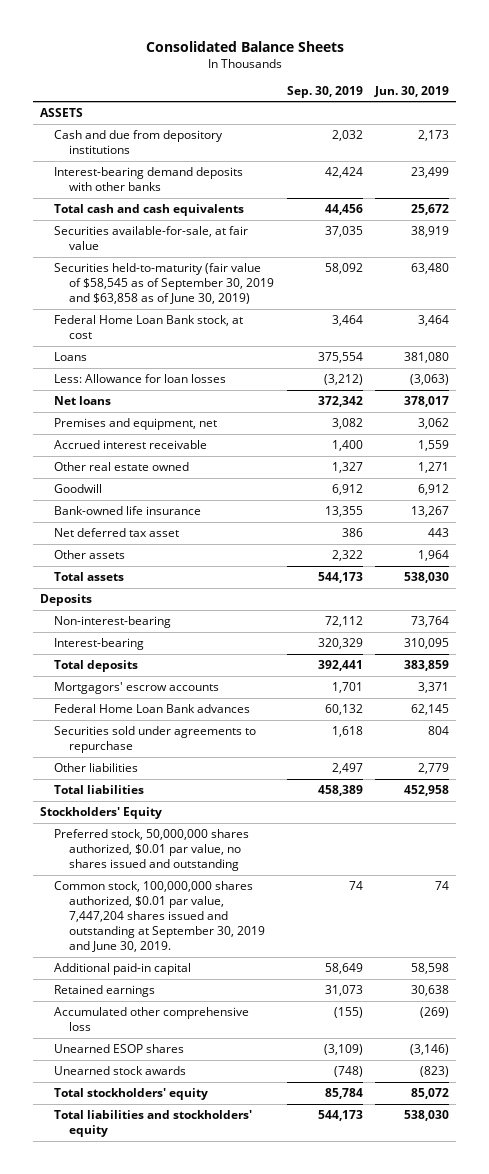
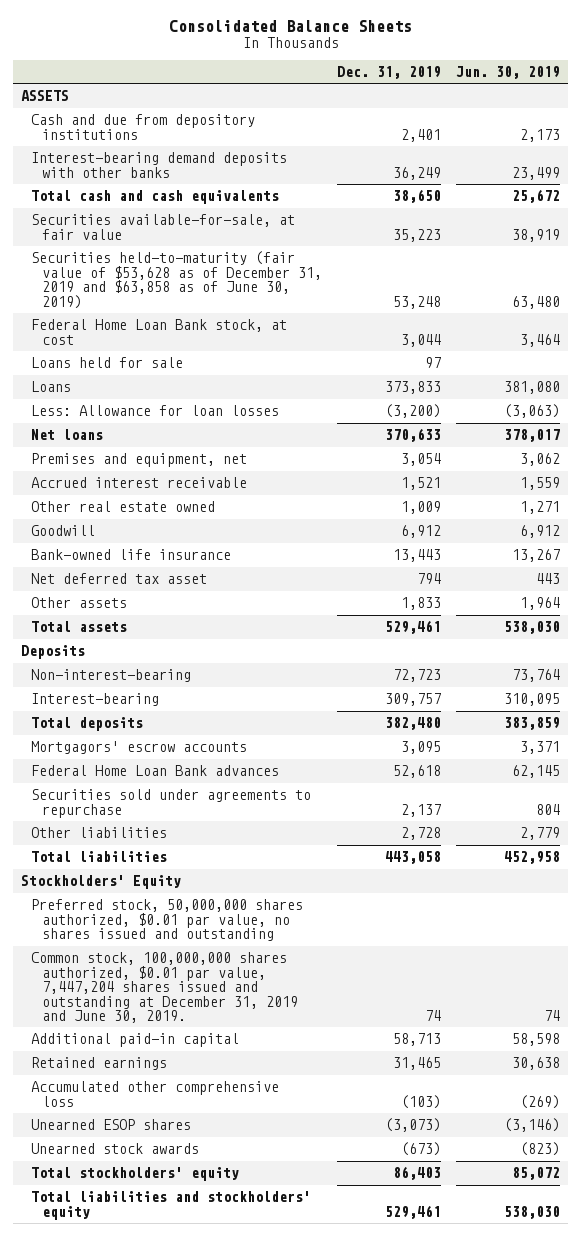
[286,85,363,98] Sep. 30, 2019 -> none
none -> [337,65,442,79] Dec. 31, 2019
[54,262,274,305] Securities held-to-maturity (fair value of $58,545 as of September 30, 2019 and $63,858 as of June 30, 2019) -> [31,251,323,309] Securities held-to-maturity (fair value of $53,628 as of December 31, 2019 and $63,858 as of June 30, 2019)
none -> [31,357,184,369] Loans held for sale
[54,880,265,953] Common stock, 100,000,000 shares authorized, $0.01 par value, 7,447,204 shares issued and outstanding at September 30, 2019 and June 30, 2019. -> [31,952,299,1024] Common stock, 100,000,000 shares authorized, $0.01 par value, 7,447,204 shares issued and outstanding at December 31, 2019 and June 30, 2019.

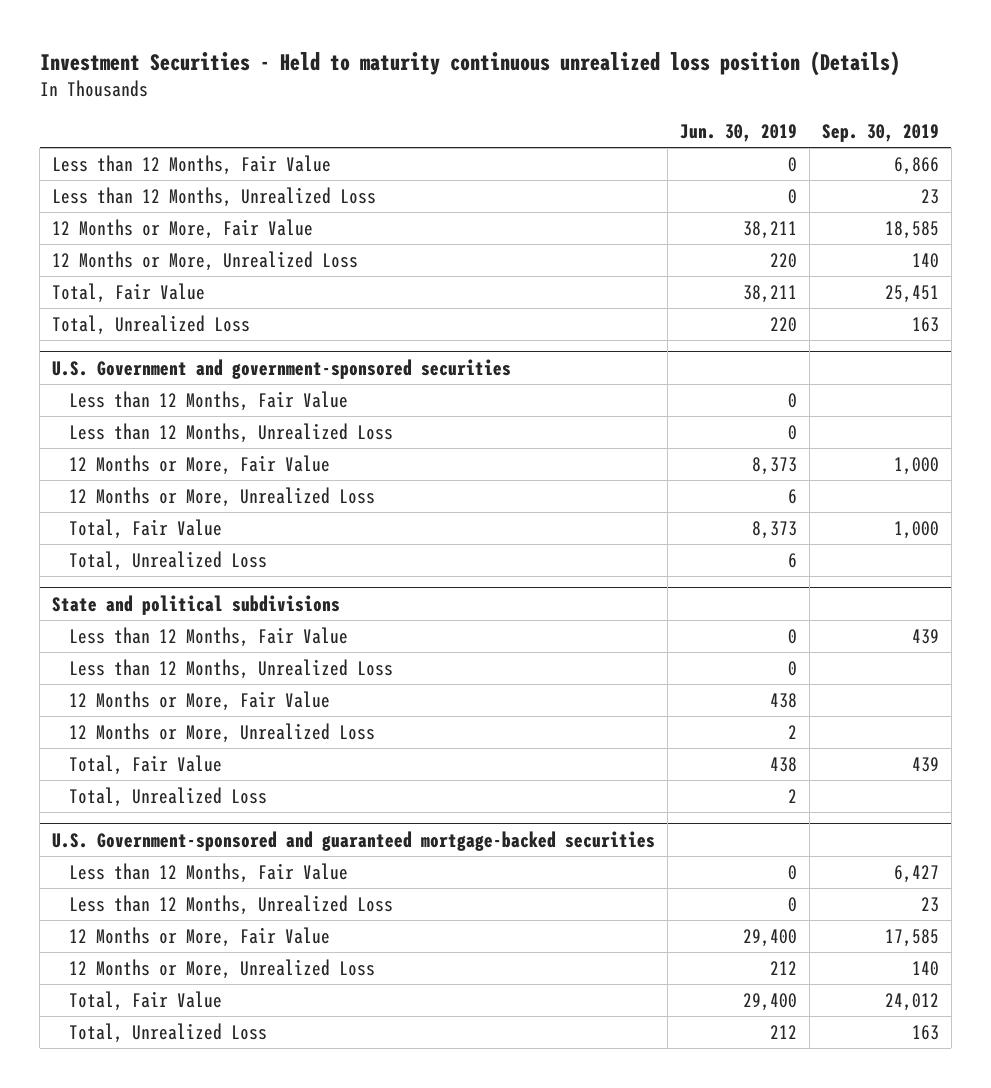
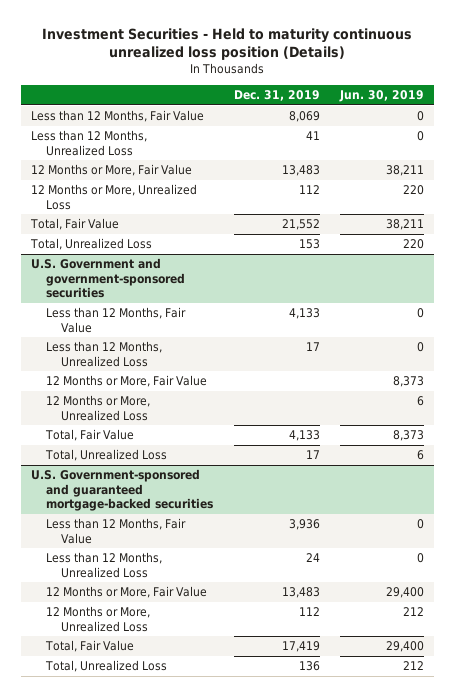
[822,124,940,143] Sep. 30, 2019 -> none
none -> [233,89,320,101] Dec. 31, 2019
[52,594,341,615] State and political subdivisions -> none
[69,626,349,647] Less than 12 Months, Fair Value -> none
[69,658,394,679] Less than 12 Months, Unrealized Loss -> none
[69,690,331,711] 12 Months or More, Fair Value -> none
[69,722,376,743] 12 Months or More, Unrealized Loss -> none
[69,754,223,775] Total, Fair Value -> none
[69,786,268,807] Total, Unrealized Loss -> none

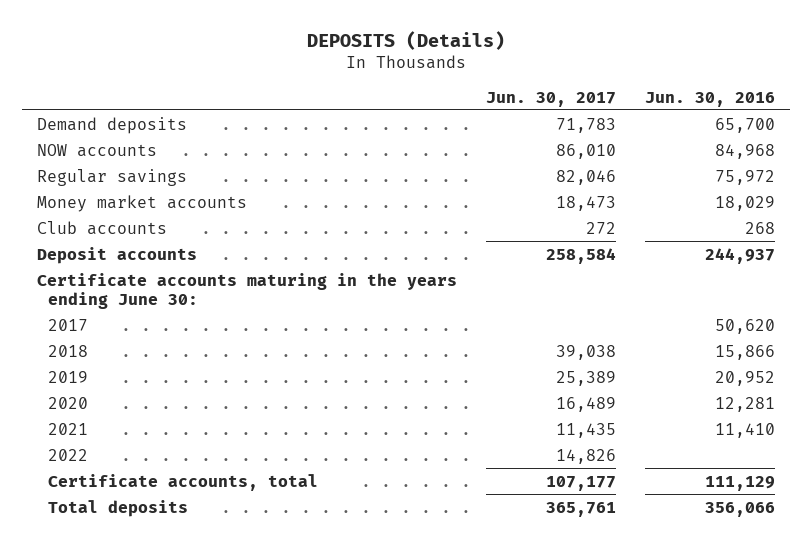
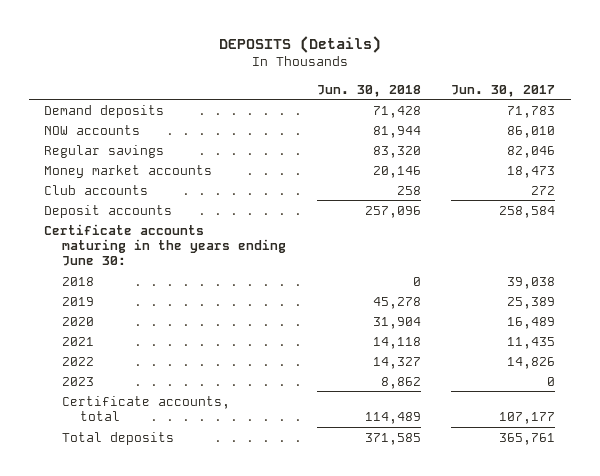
[645,91,776,107] Jun. 30, 2016 -> none
none -> [316,84,421,97] Jun. 30, 2018
[47,318,88,331] 2017 -> none
none -> [62,376,95,386] 2023

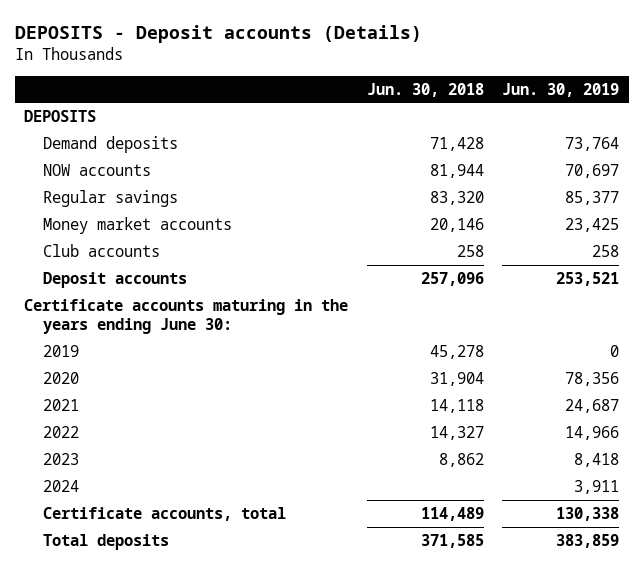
[218,35,381,53] DEPOSITS (Details) -> [14,25,422,44] DEPOSITS - Deposit accounts (Details)
[451,84,556,97] Jun. 30, 2017 -> none
none -> [502,82,620,97] Jun. 30, 2019
none -> [24,110,97,123] DEPOSITS
[62,276,95,286] 2018 -> none
none -> [43,480,80,493] 2024

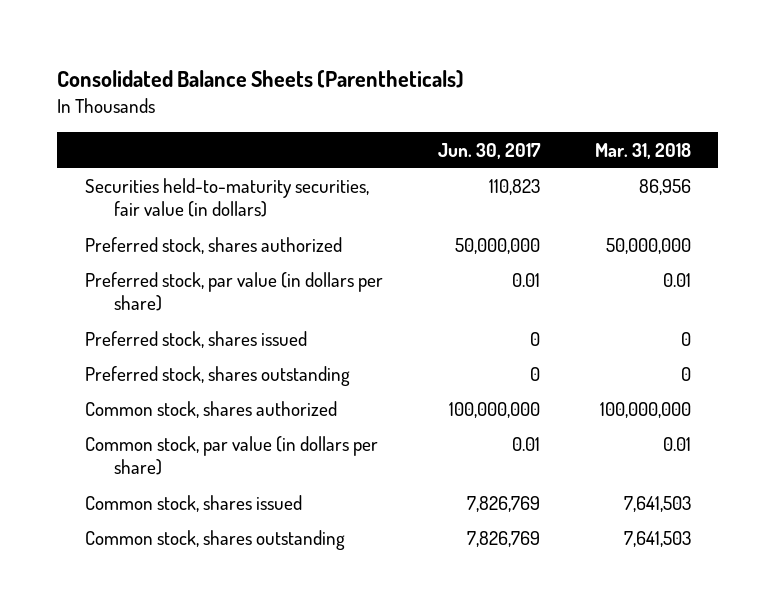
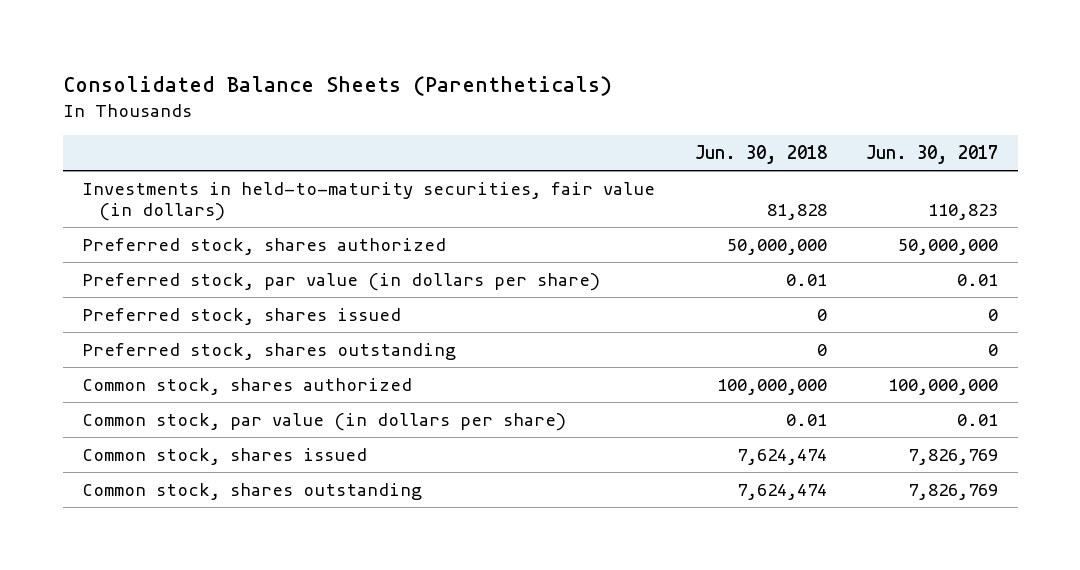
[594,142,691,159] Mar. 31, 2018 -> none
none -> [694,145,827,165] Jun. 30, 2018
[84,177,369,218] Securities held-to-maturity securities, fair value (in dollars) -> [82,181,656,222] Investments in held-to-maturity securities, fair value (in dollars)

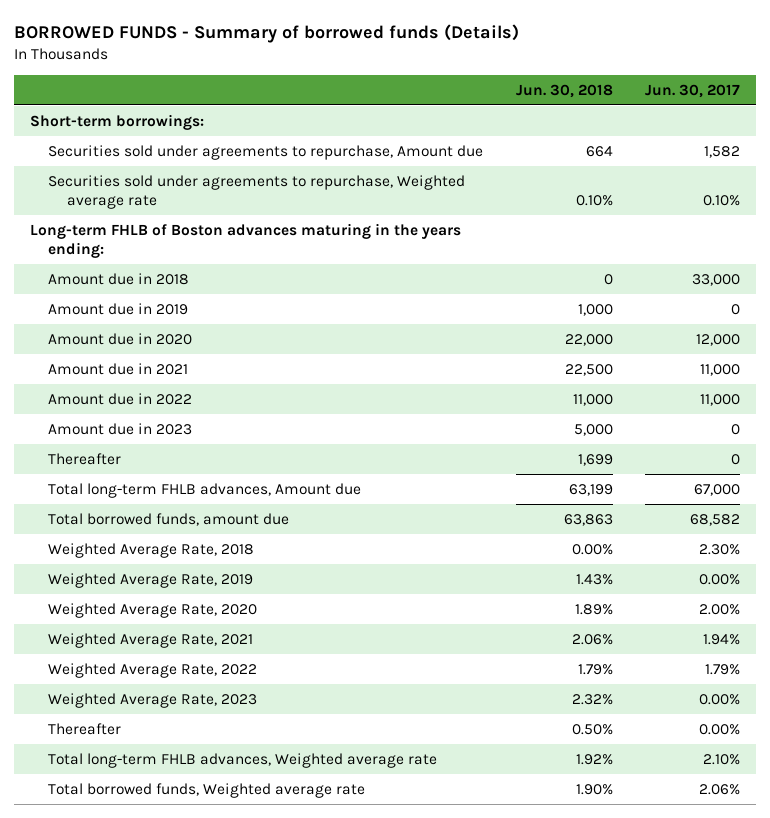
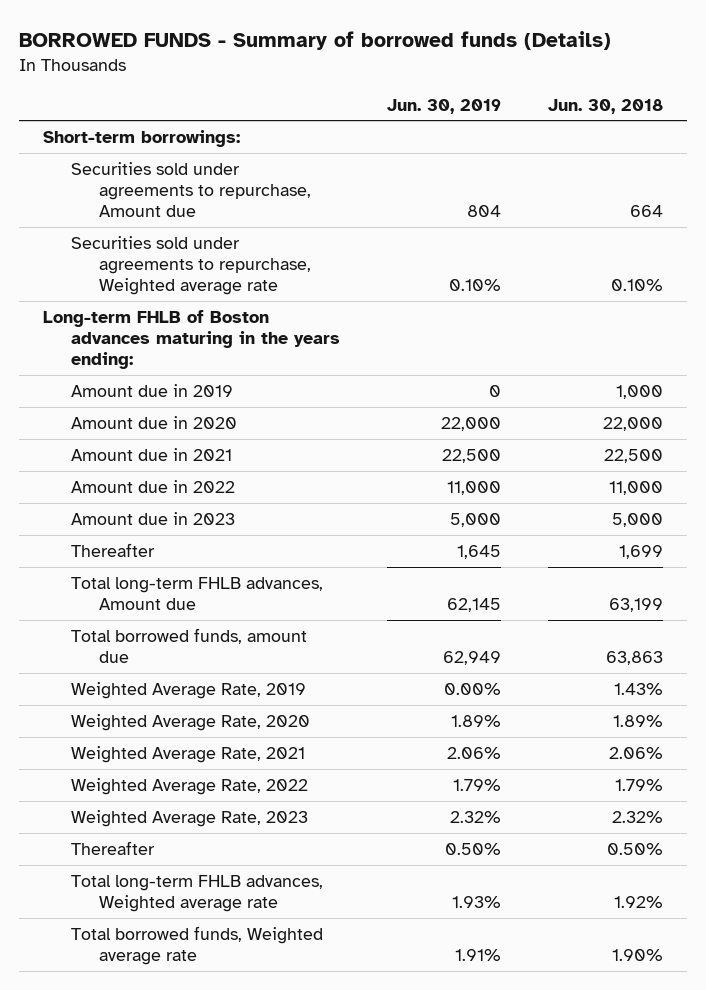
[644,83,740,98] Jun. 30, 2017 -> none
none -> [386,98,501,114] Jun. 30, 2019
[48,272,190,285] Amount due in 2018 -> none
[48,542,255,558] Weighted Average Rate, 2018 -> none

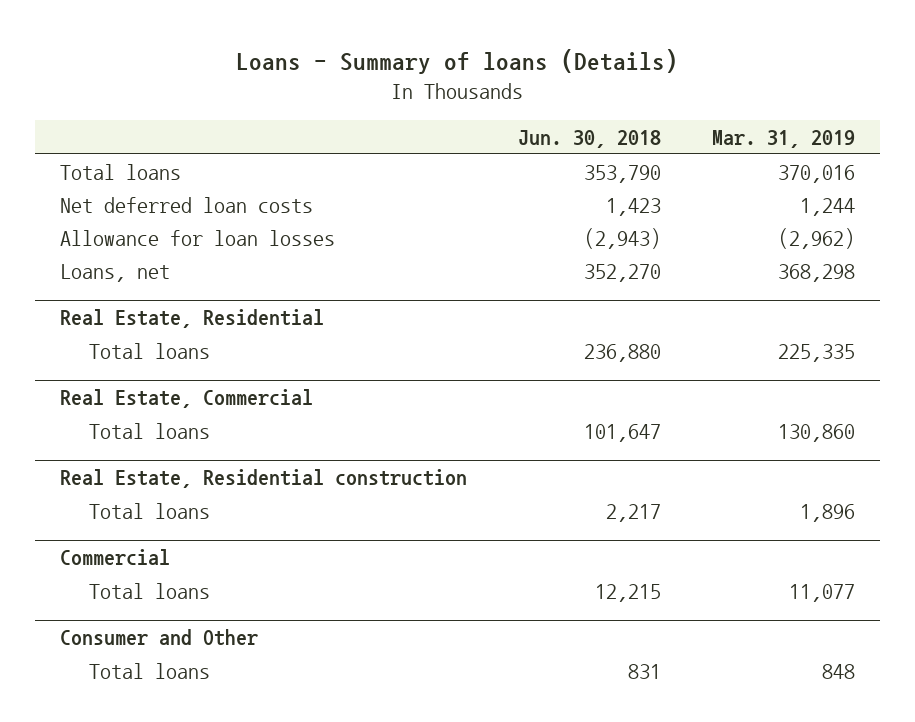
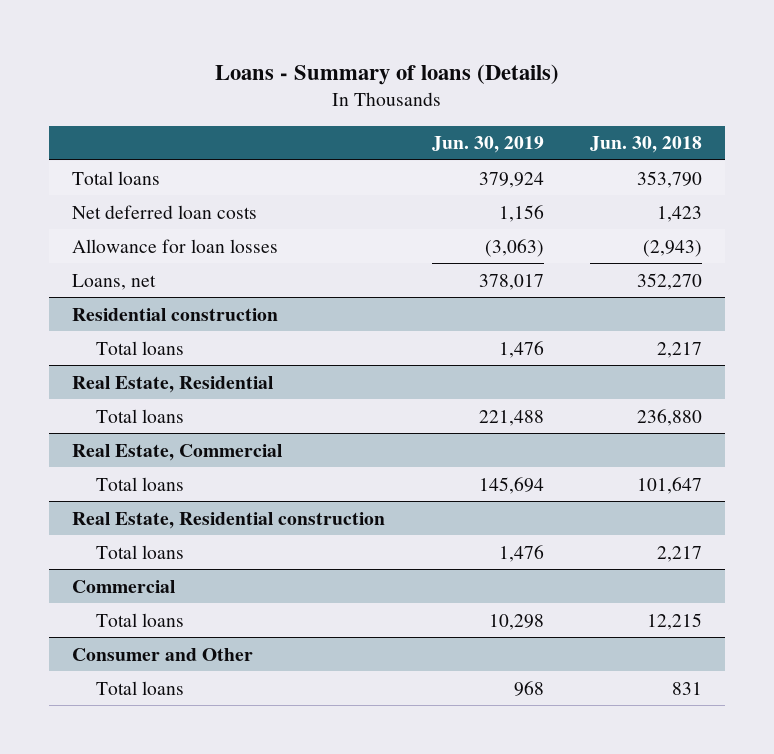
[711,129,855,148] Mar. 31, 2019 -> none
none -> [431,136,544,154] Jun. 30, 2019
none -> [72,307,279,321] Residential construction
none -> [96,340,185,355] Total loans

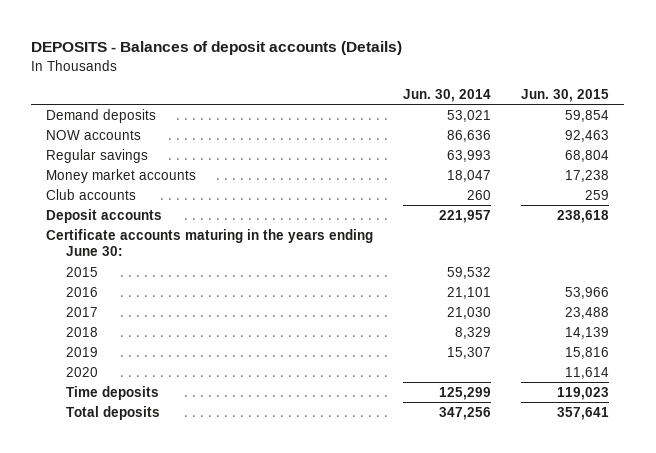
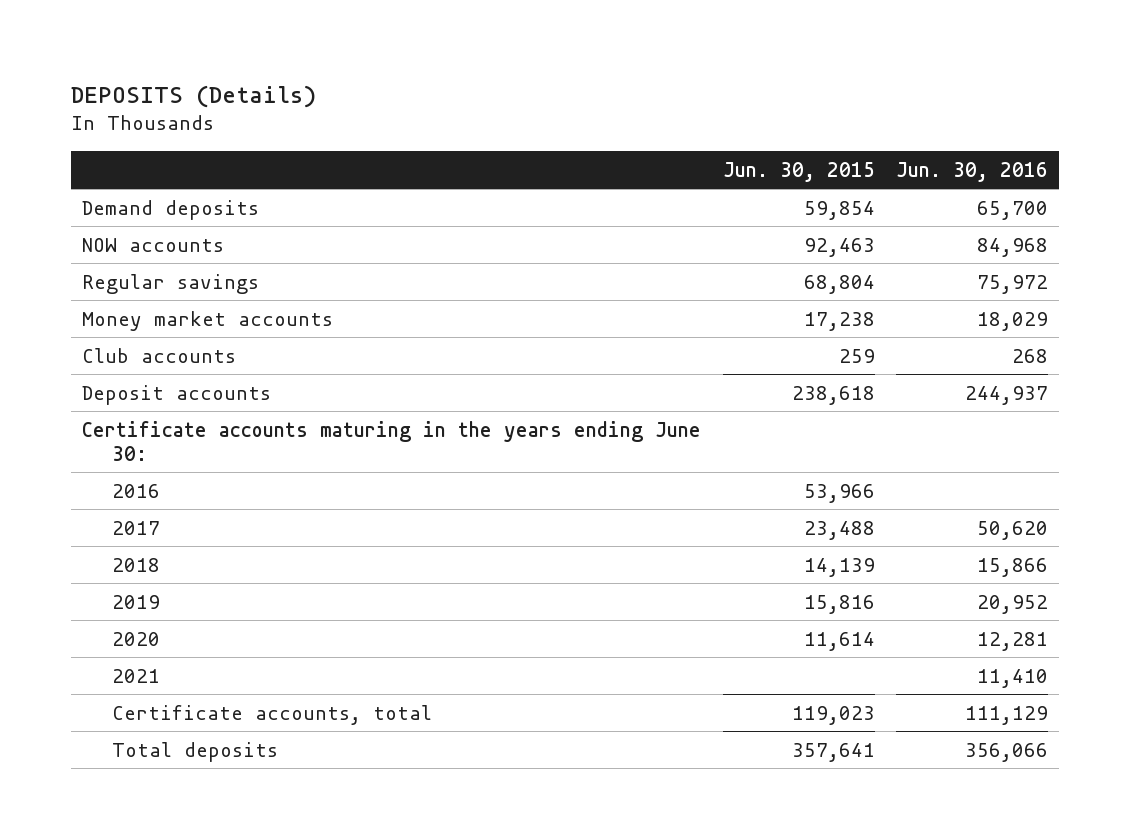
[31,41,403,56] DEPOSITS - Balances of deposit accounts (Details) -> [71,84,317,108] DEPOSITS (Details)
[403,88,492,102] Jun. 30, 2014 -> none
none -> [896,161,1049,182] Jun. 30, 2016
[66,266,99,277] 2015 -> none
none -> [111,668,160,683] 2021
[66,385,160,400] Time deposits -> [111,704,432,725] Certificate accounts, total

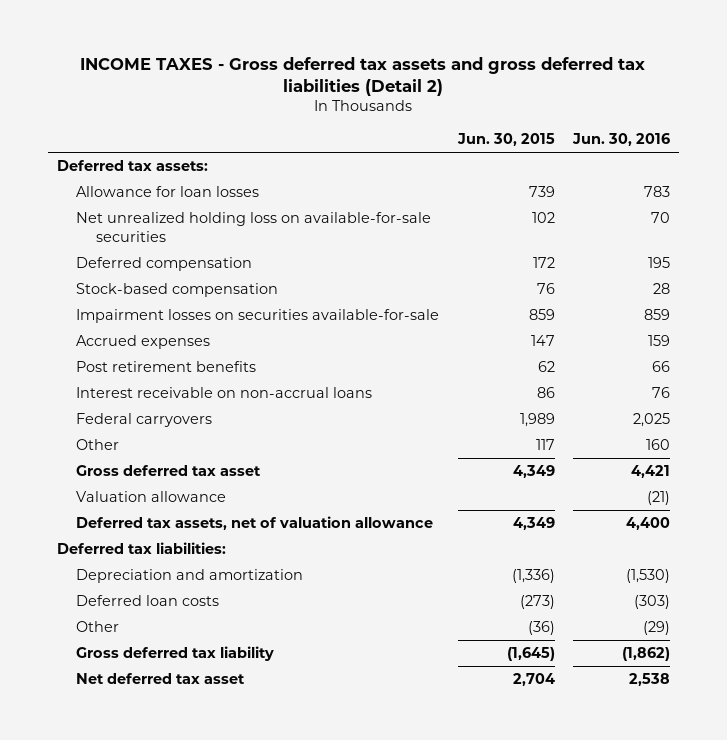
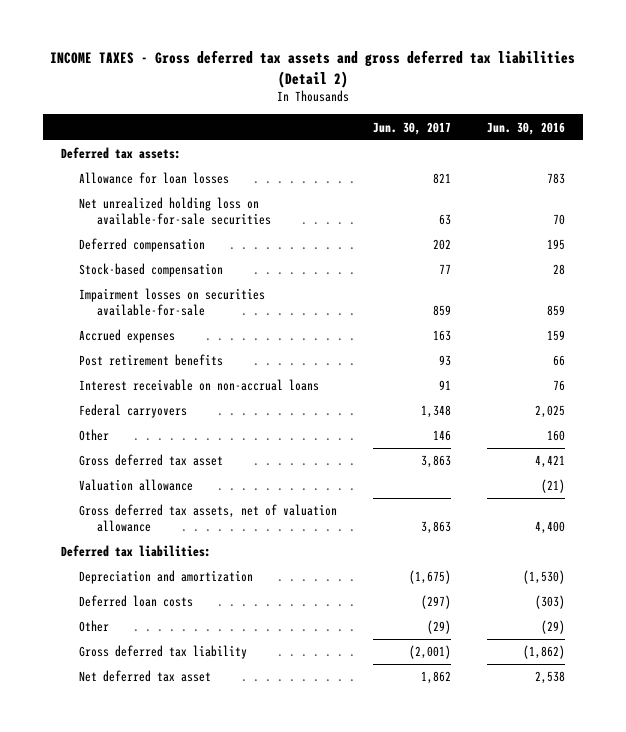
[456,133,555,147] Jun. 30, 2015 -> none
none -> [372,121,451,135] Jun. 30, 2017
[76,516,434,531] Deferred tax assets, net of valuation allowance -> [78,504,337,532] Gross deferred tax assets, net of valuation allowance

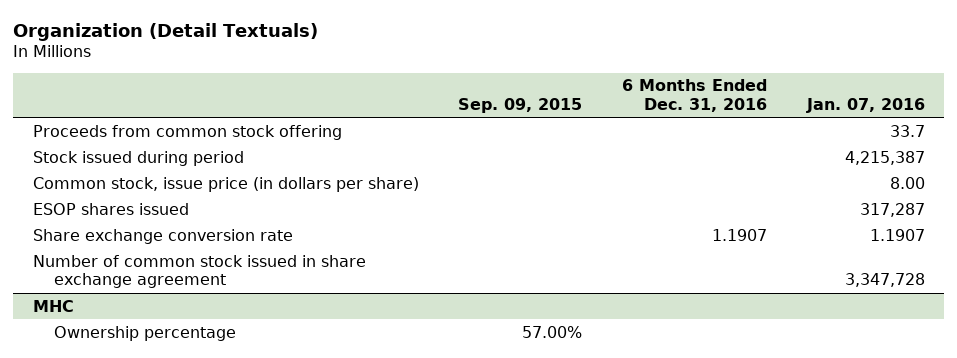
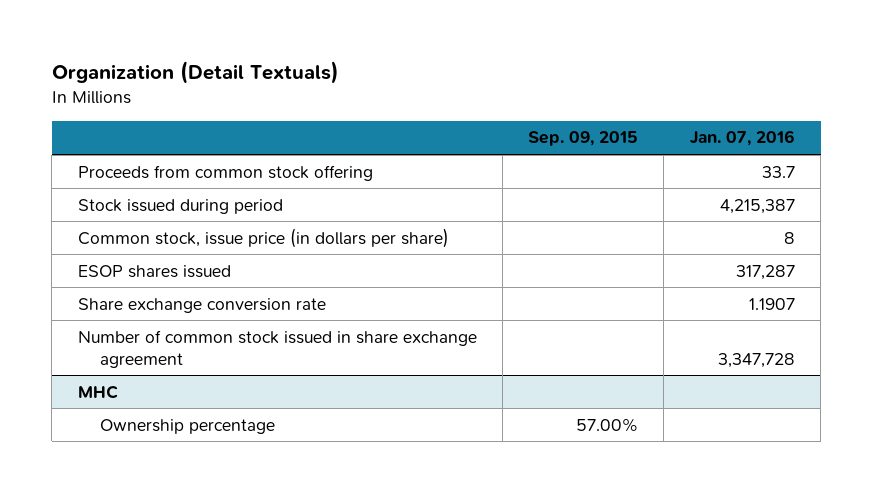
[622,79,768,112] 6 Months Ended Dec. 31, 2016 -> none
[889,176,925,189] 8.00 -> [783,231,795,244] 8

